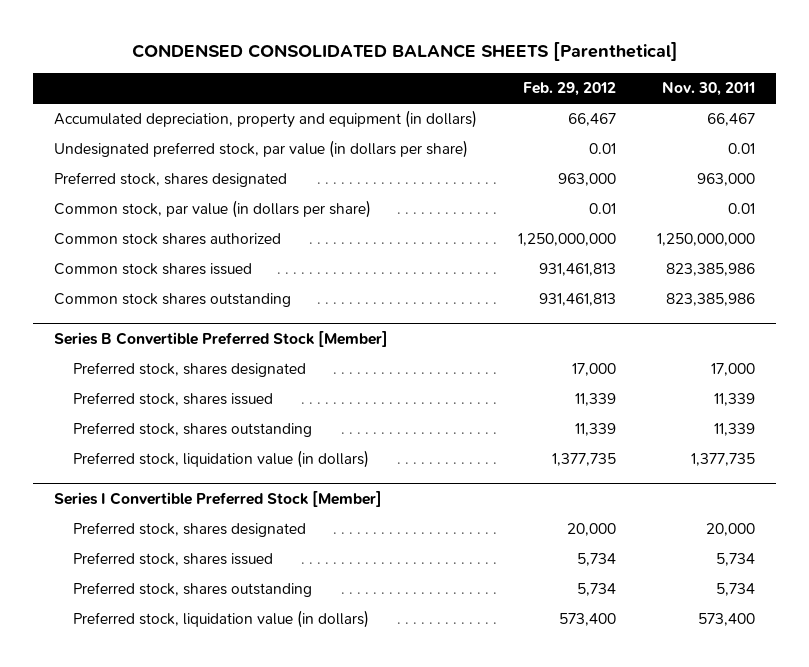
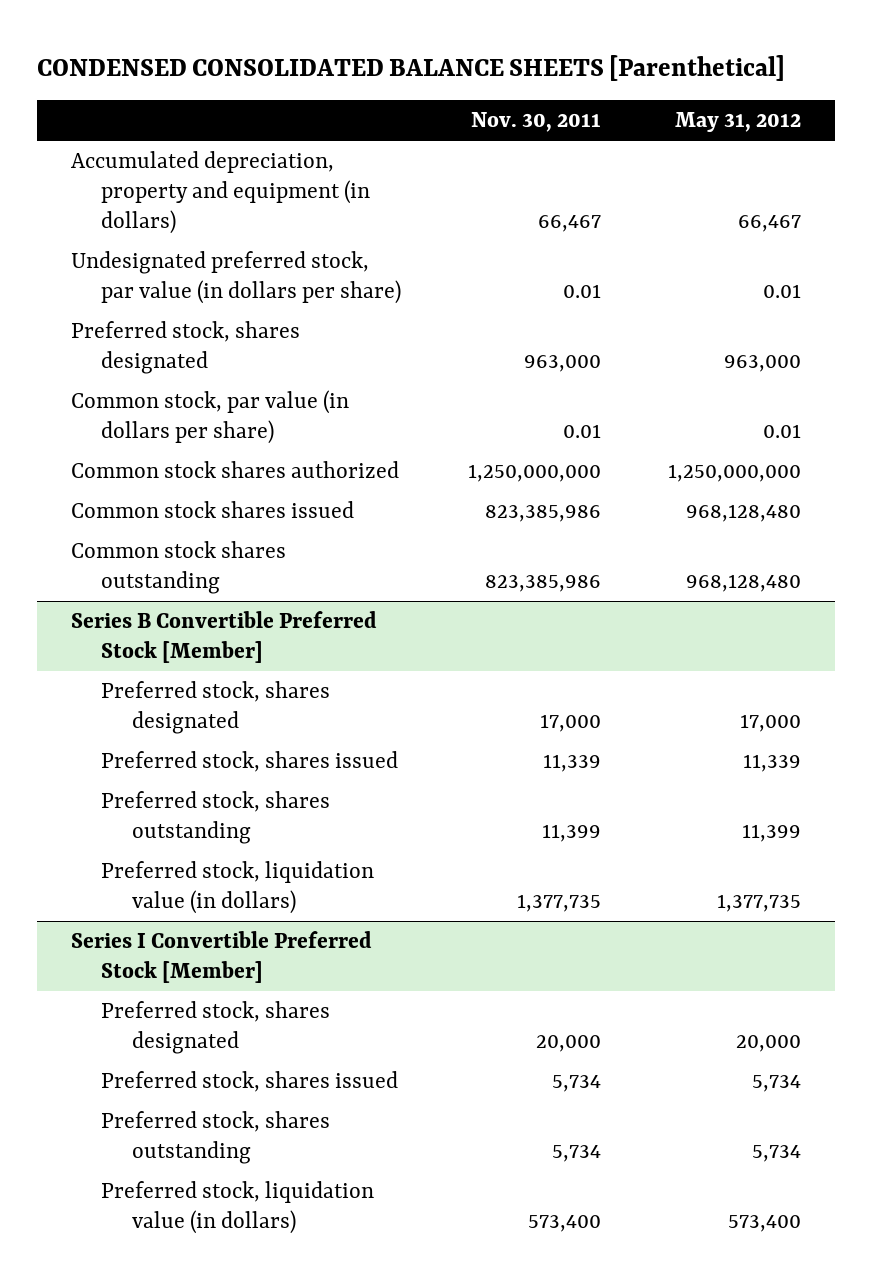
[523,82,617,97] Feb. 29, 2012 -> none
none -> [675,112,802,133] May 31, 2012
[714,423,756,437] 11,339 -> [542,823,602,842] 11,399

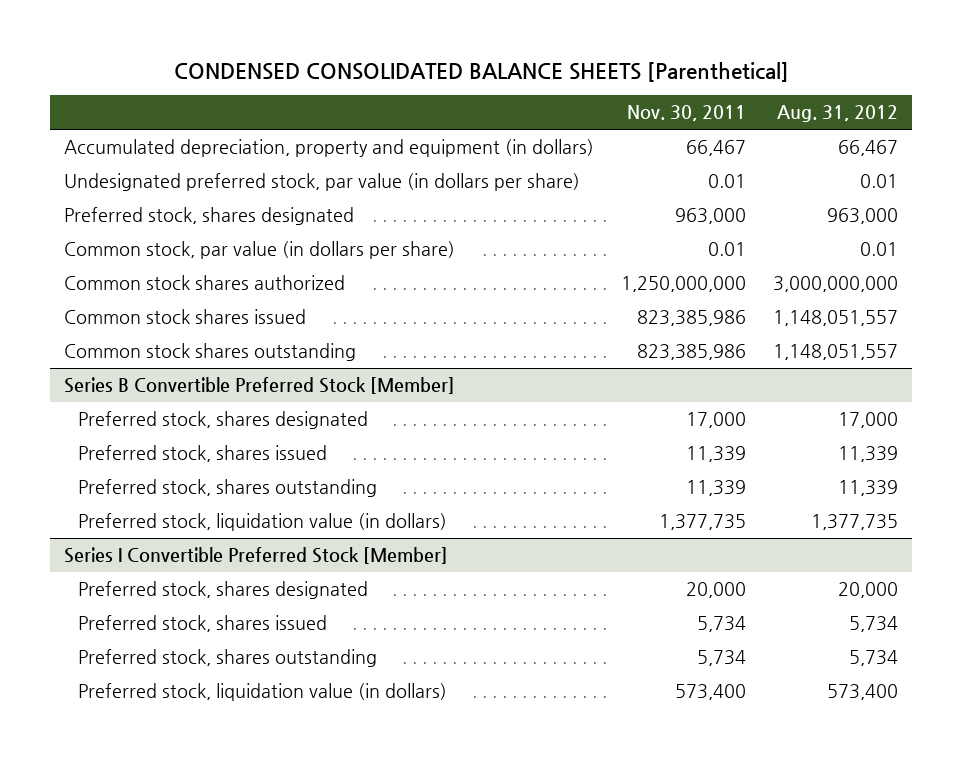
[675,112,802,133] May 31, 2012 -> none
none -> [777,105,899,123] Aug. 31, 2012
[542,823,602,842] 11,399 -> [686,480,747,497] 11,339

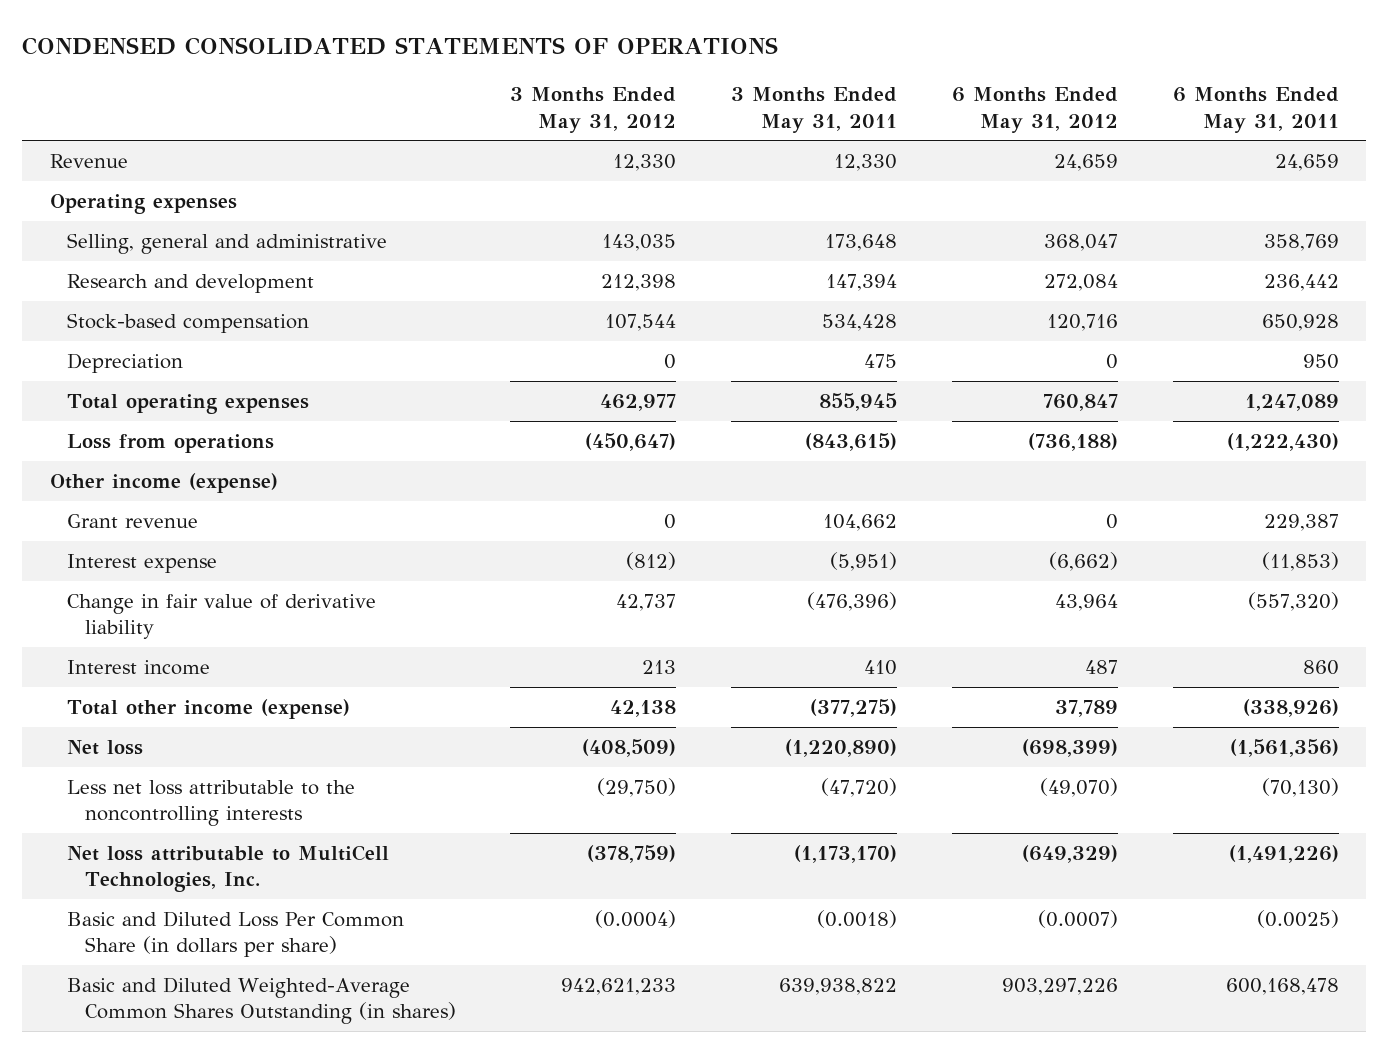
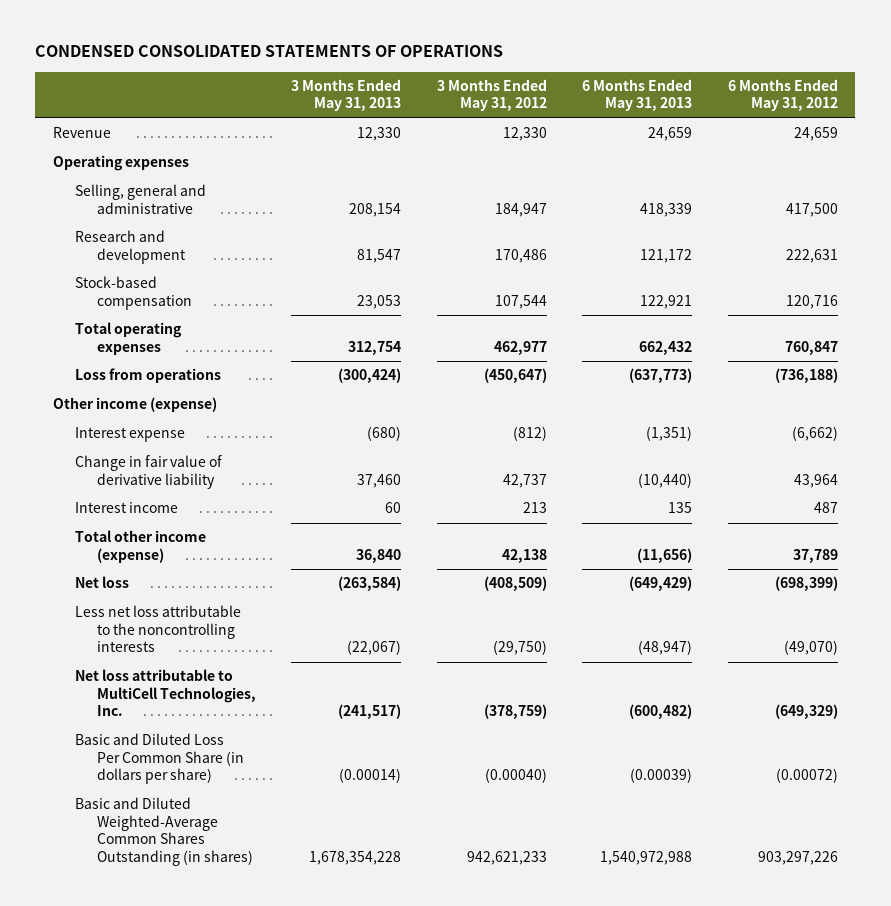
[731,87,898,133] 3 Months Ended May 31, 2011 -> none
[1173,87,1340,133] 6 Months Ended May 31, 2011 -> none
none -> [291,78,402,112] 3 Months Ended May 31, 2013
none -> [582,78,693,112] 6 Months Ended May 31, 2013
[602,233,677,251] 143,035 -> [494,202,547,217] 184,947
[1044,233,1119,251] 368,047 -> [785,202,838,217] 417,500
[601,273,677,291] 212,398 -> [494,248,547,263] 170,486
[1044,273,1119,291] 272,084 -> [785,248,838,263] 222,631
[67,352,184,373] Depreciation -> none
[67,513,199,528] Grant revenue -> none
[595,909,677,928] (0.0004) -> [484,768,547,784] (0.00040)
[1038,909,1119,928] (0.0007) -> [775,768,838,784] (0.00072)

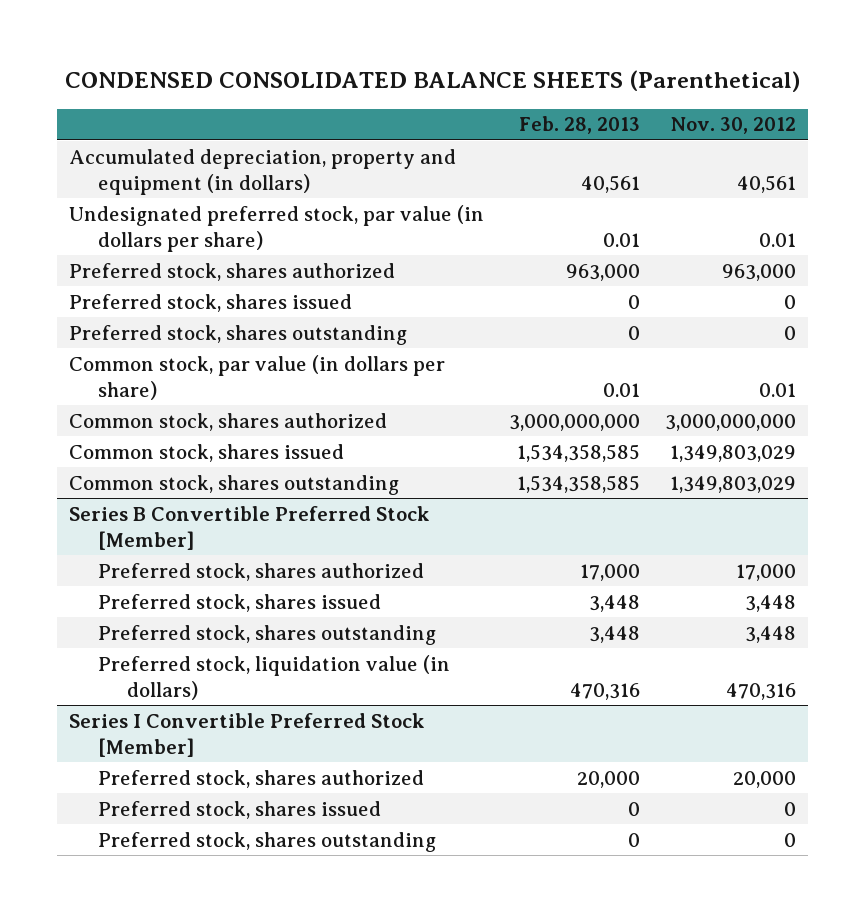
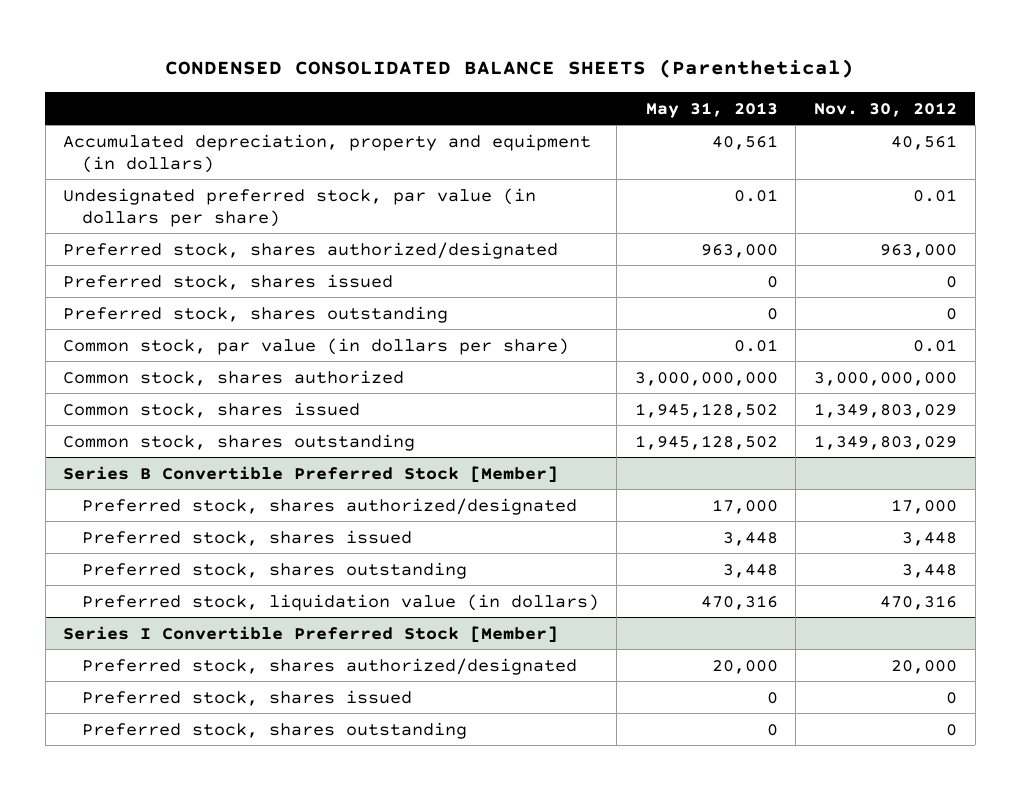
[518,116,640,135] Feb. 28, 2013 -> none
none -> [645,101,778,118] May 31, 2013
[69,262,396,281] Preferred stock, shares authorized -> [63,241,559,259] Preferred stock, shares authorized/designated
[97,562,424,581] Preferred stock, shares authorized -> [81,497,577,515] Preferred stock, shares authorized/designated
[97,769,424,788] Preferred stock, shares authorized -> [81,657,577,675] Preferred stock, shares authorized/designated

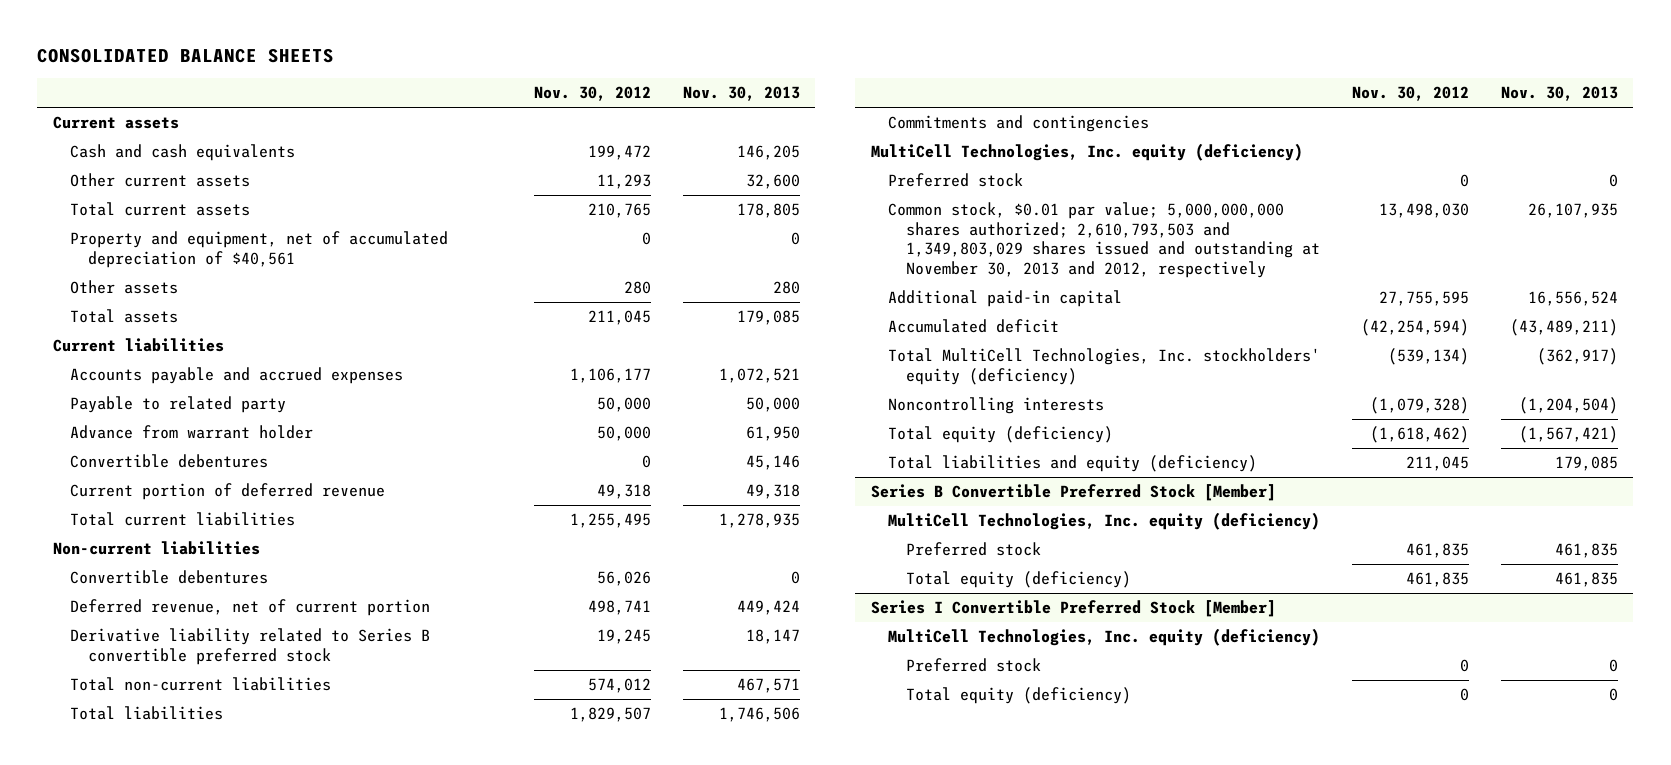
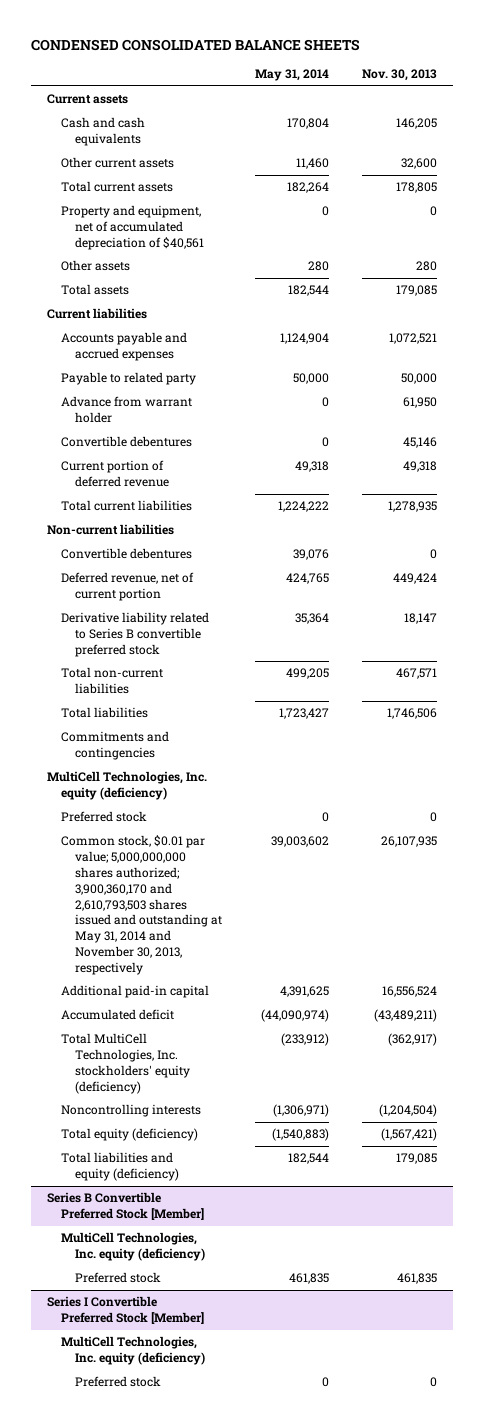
[37,48,335,64] CONSOLIDATED BALANCE SHEETS -> [30,38,360,51] CONDENSED CONSOLIDATED BALANCE SHEETS
[533,86,651,102] Nov. 30, 2012 -> none
none -> [254,69,329,82] May 31, 2014
[888,202,1320,279] Common stock, $0.01 par value; 5,000,000,000 shares authorized; 2,610,793,503 and 1,349,803,029 shares issued and outstanding at November 30, 2013 and 2012, respectively -> [60,835,222,975] Common stock, $0.01 par value; 5,000,000,000 shares authorized; 3,900,360,170 and 2,610,793,503 shares issued and outstanding at May 31, 2014 and November 30, 2013, respectively
[905,571,1131,589] Total equity (deficiency) -> none
[905,687,1131,705] Total equity (deficiency) -> none

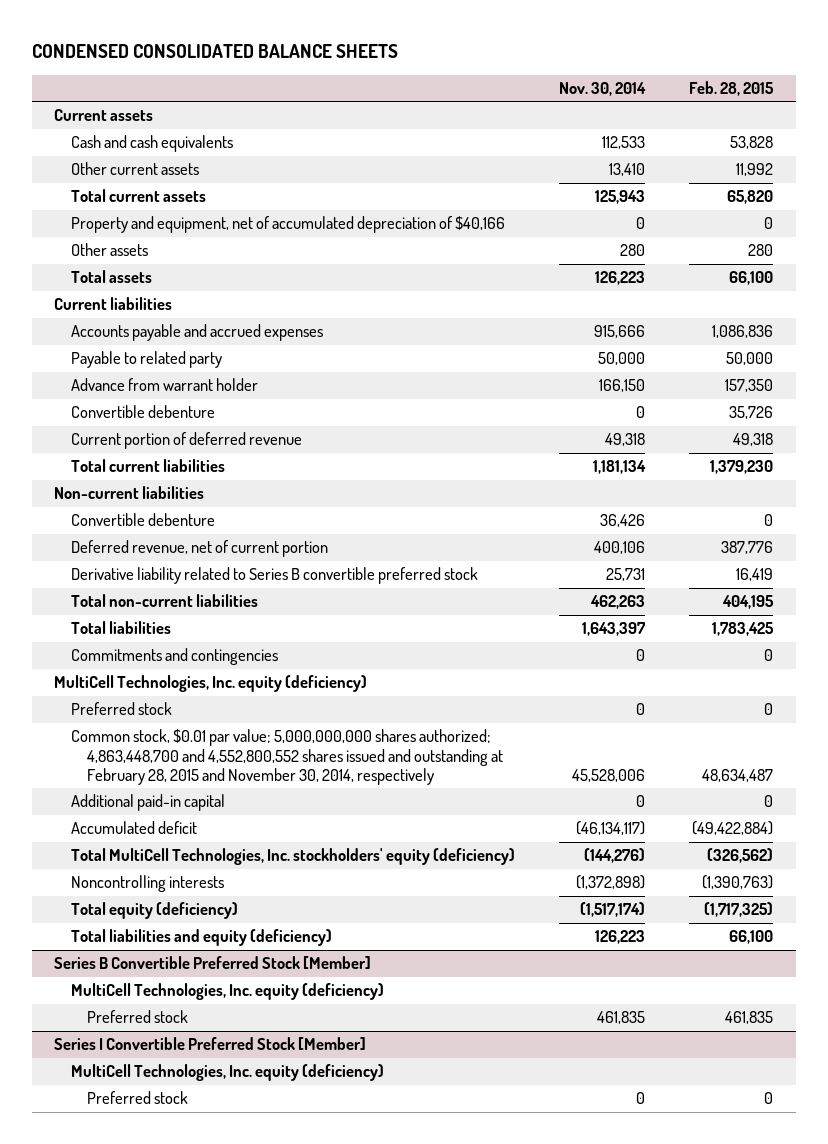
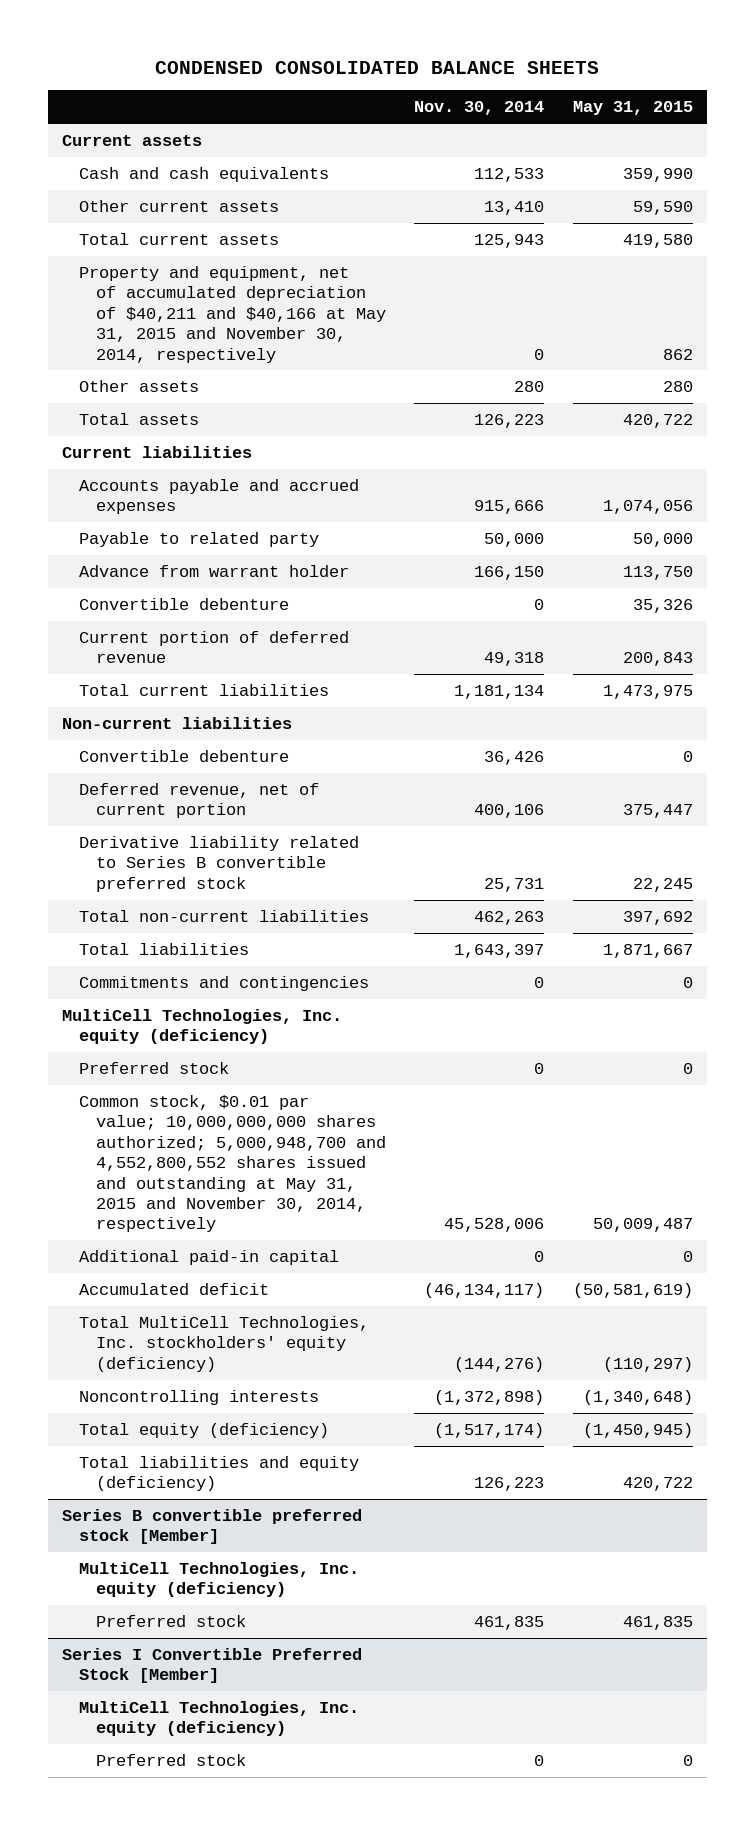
[689,81,775,97] Feb. 28, 2015 -> none
none -> [572,101,693,116] May 31, 2015
[70,216,505,234] Property and equipment, net of accumulated depreciation of $40,166 -> [78,265,386,363] Property and equipment, net of accumulated depreciation of $40,211 and $40,166 at May 31, 2015 and November 30, 2014, respectively
[70,729,503,786] Common stock, $0.01 par value; 5,000,000,000 shares authorized; 4,863,448,700 and 4,552,800,552 shares issued and outstanding at February 28, 2015 and November 30, 2014, respectively -> [78,1094,386,1233] Common stock, $0.01 par value; 10,000,000,000 shares authorized; 5,000,948,700 and 4,552,800,552 shares issued and outstanding at May 31, 2015 and November 30, 2014, respectively
[54,956,372,970] Series B Convertible Preferred Stock [Member] -> [62,1508,363,1545] Series B convertible preferred stock [Member]

